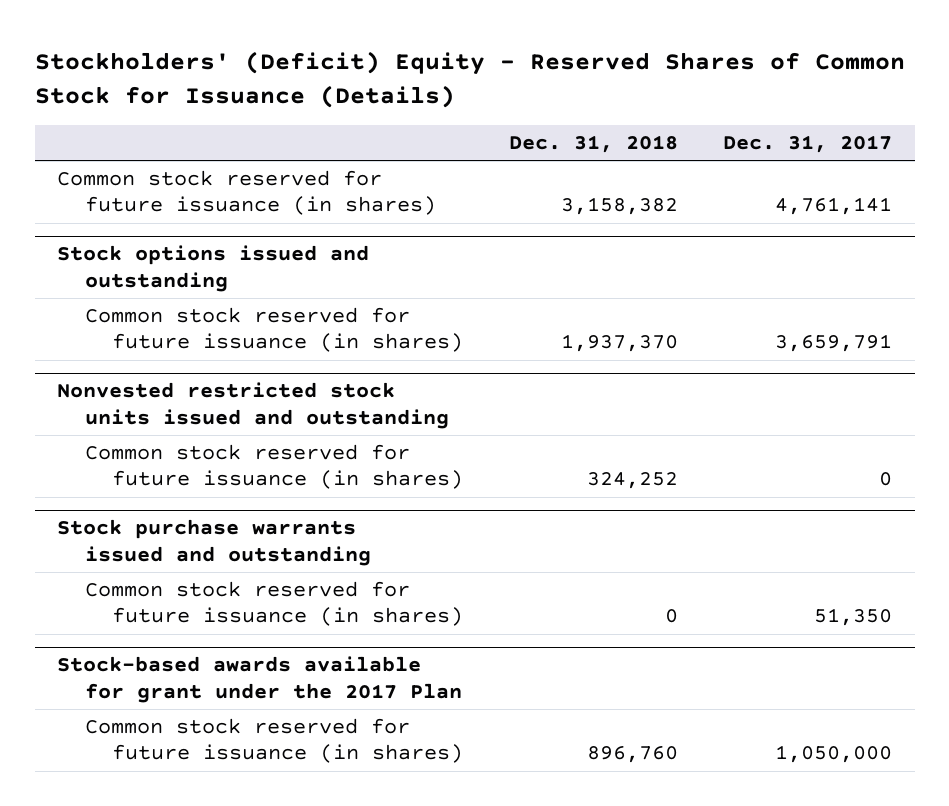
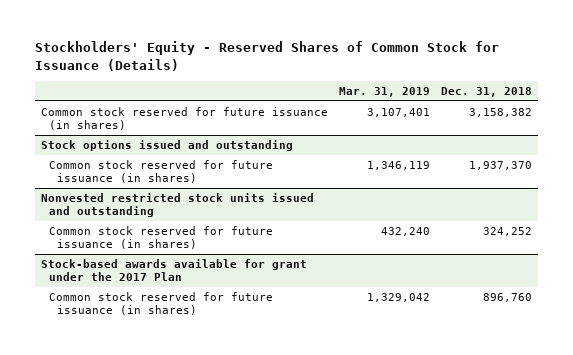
[34,50,905,108] Stockholders' (Deficit) Equity - Reserved Shares of Common Stock for Issuance (Details) -> [34,41,499,71] Stockholders' Equity - Reserved Shares of Common Stock for Issuance (Details)
[722,134,892,153] Dec. 31, 2017 -> none
none -> [338,86,430,97] Mar. 31, 2019
[57,519,371,566] Stock purchase warrants issued and outstanding -> none
[84,581,464,627] Common stock reserved for future issuance (in shares) -> none

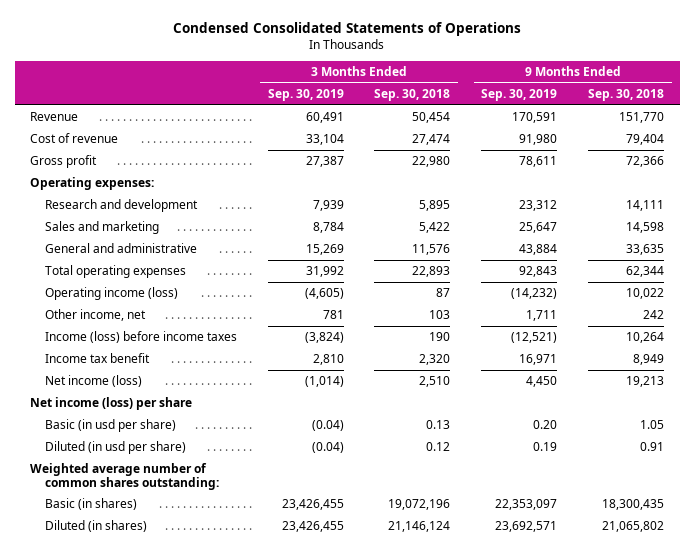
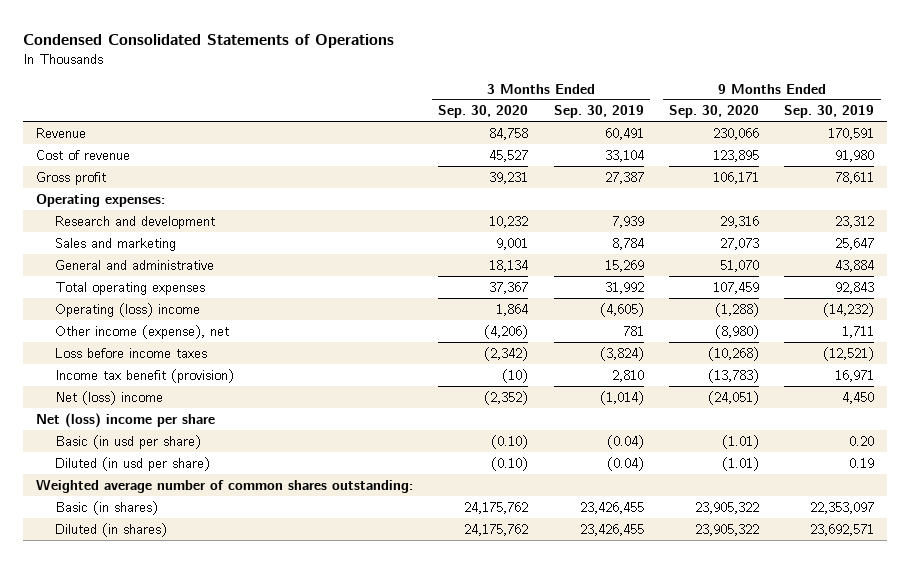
[374,88,451,101] Sep. 30, 2018 -> none
[588,88,665,101] Sep. 30, 2018 -> none
none -> [438,105,529,119] Sep. 30, 2020
none -> [668,105,759,119] Sep. 30, 2020
[44,287,178,301] Operating income (loss) -> [54,302,200,317] Operating (loss) income
[44,309,146,322] Other income, net -> [54,324,229,339] Other income (expense), net
[44,331,237,344] Income (loss) before income taxes -> [54,347,207,358] Loss before income taxes
[44,353,150,364] Income tax benefit -> [54,368,234,383] Income tax benefit (provision)
[44,375,142,388] Net income (loss) -> [54,390,163,405] Net (loss) income
[30,397,193,411] Net income (loss) per share -> [35,412,215,428] Net (loss) income per share

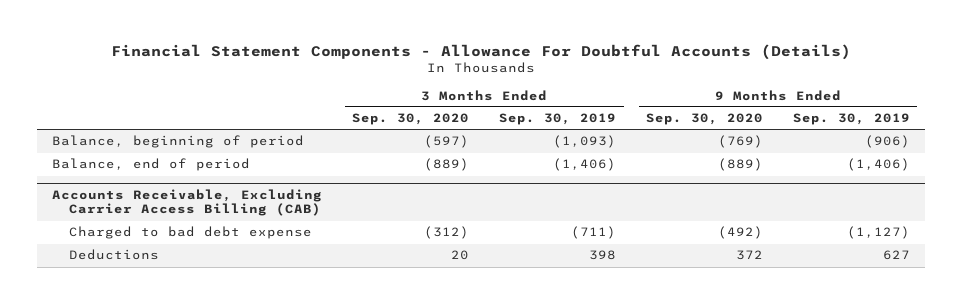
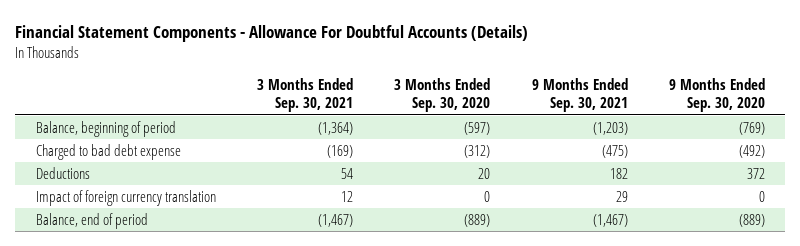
[499,113,617,126] Sep. 30, 2019 -> none
[792,113,910,126] Sep. 30, 2019 -> none
none -> [256,78,353,113] 3 Months Ended Sep. 30, 2021
none -> [531,78,628,113] 9 Months Ended Sep. 30, 2021
[52,188,323,217] Accounts Receivable, Excluding Carrier Access Billing (CAB) -> none
none -> [35,189,216,206] Impact of foreign currency translation
[52,158,251,172] Balance, end of period -> [35,212,148,229] Balance, end of period

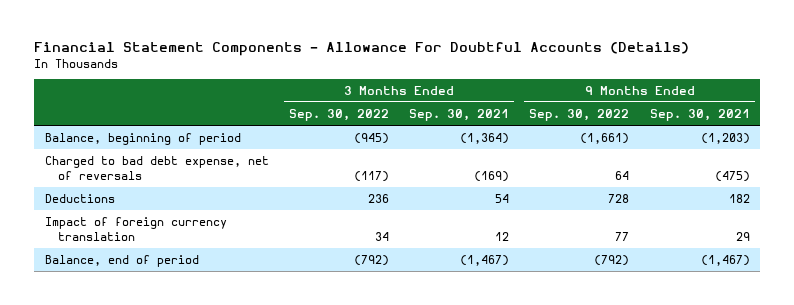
[394,78,491,113] 3 Months Ended Sep. 30, 2020 -> none
[668,78,765,113] 9 Months Ended Sep. 30, 2020 -> none
none -> [288,108,389,121] Sep. 30, 2022
none -> [529,108,630,121] Sep. 30, 2022
[35,143,181,160] Charged to bad debt expense -> [44,155,269,180] Charged to bad debt expense, net of reversals

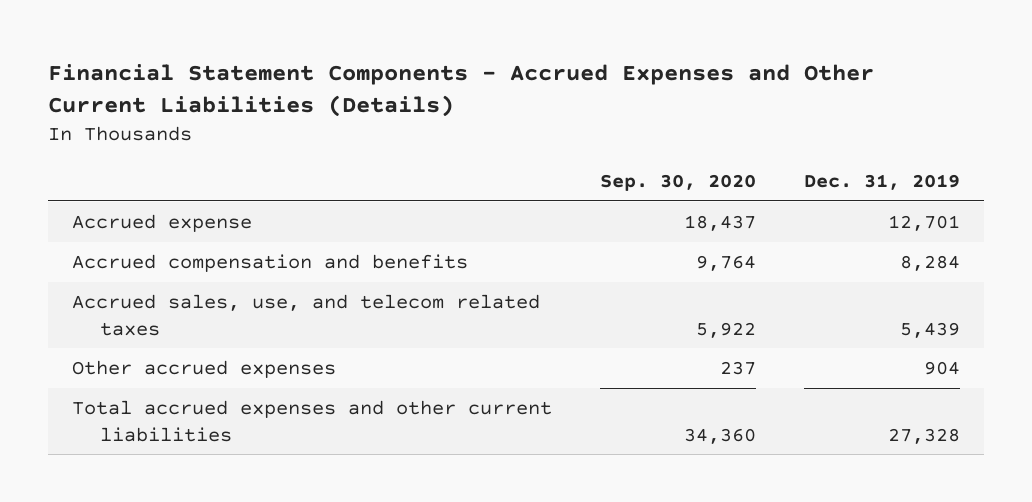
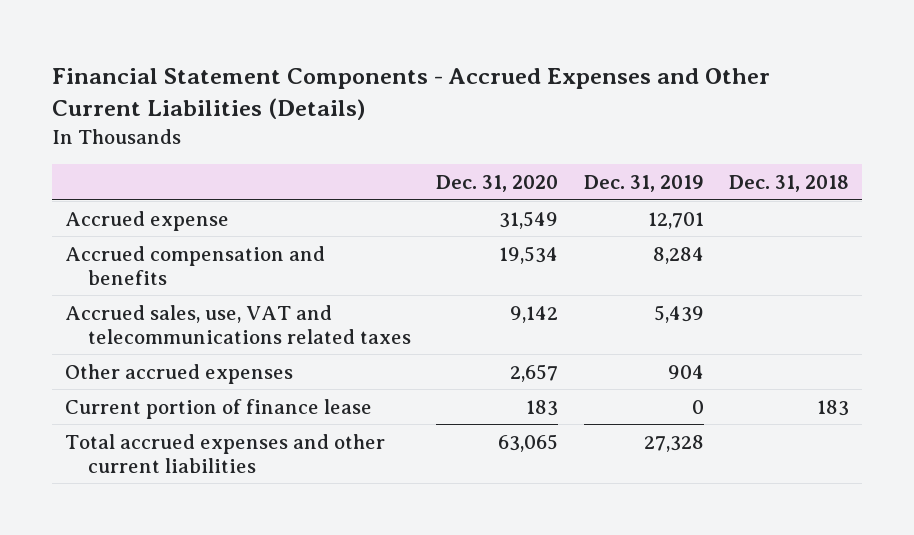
[600,173,757,191] Sep. 30, 2020 -> none
none -> [436,175,559,193] Dec. 31, 2020
none -> [729,175,850,193] Dec. 31, 2018
[71,293,540,336] Accrued sales, use, and telecom related taxes -> [64,304,411,344] Accrued sales, use, VAT and telecommunications related taxes
none -> [64,398,372,419] Current portion of finance lease

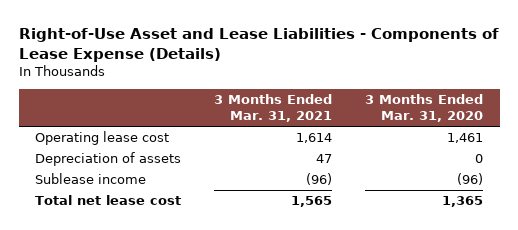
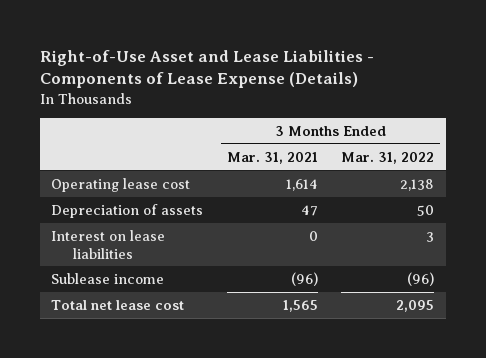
[365,94,484,123] 3 Months Ended Mar. 31, 2020 -> none
none -> [341,151,435,164] Mar. 31, 2022
none -> [51,229,166,259] Interest on lease liabilities

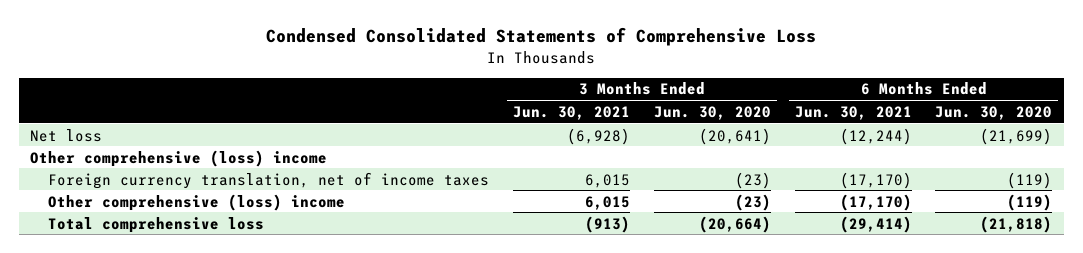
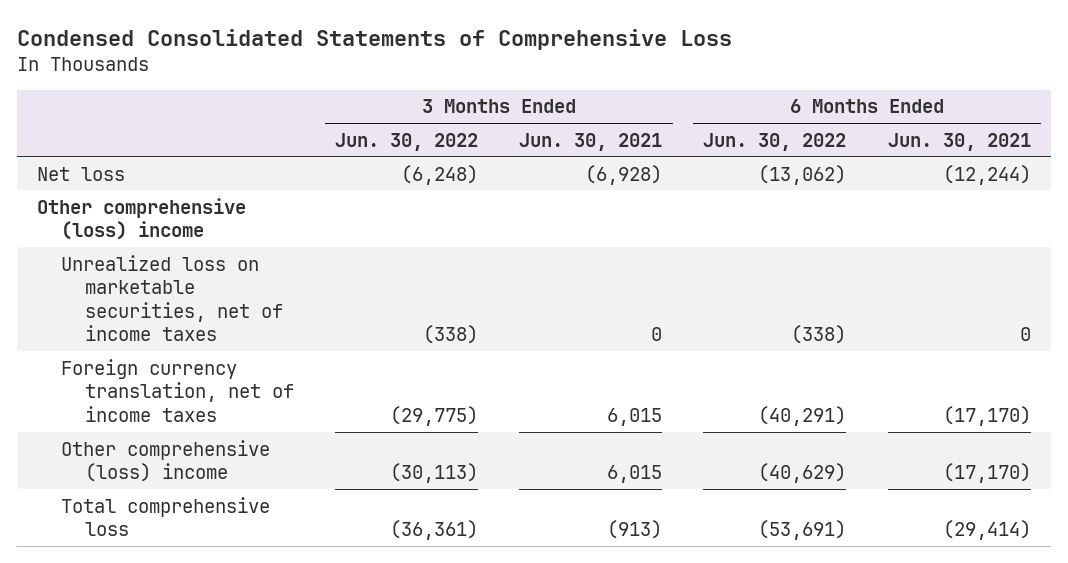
[653,105,771,120] Jun. 30, 2020 -> none
[935,105,1053,120] Jun. 30, 2020 -> none
none -> [335,132,479,151] Jun. 30, 2022
none -> [703,132,847,151] Jun. 30, 2022
none -> [61,254,284,342] Unrealized loss on marketable securities, net of income taxes

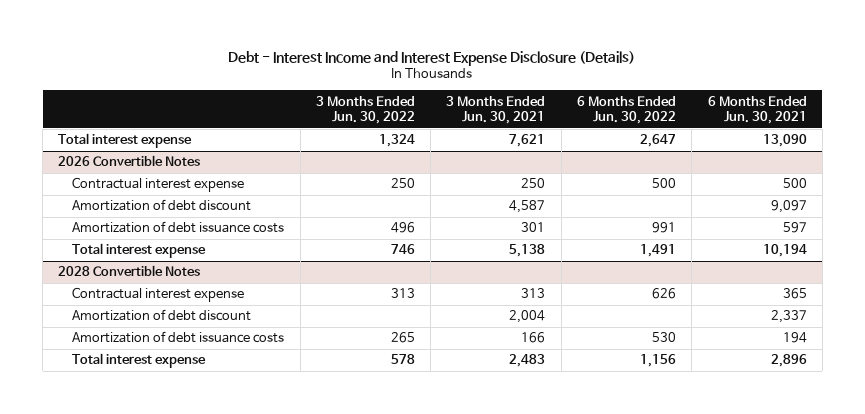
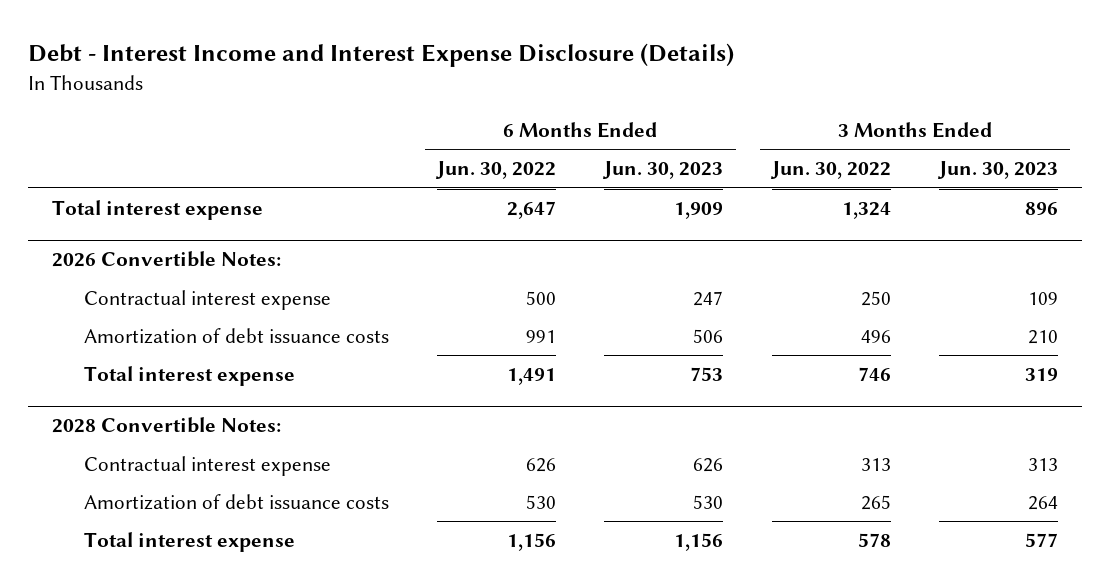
[446,95,546,125] 3 Months Ended Jun. 30, 2021 -> none
[707,95,807,125] 6 Months Ended Jun. 30, 2021 -> none
none -> [602,161,724,180] Jun. 30, 2023
none -> [937,161,1059,180] Jun. 30, 2023
[58,155,201,167] 2026 Convertible Notes -> [52,251,282,268] 2026 Convertible Notes:
[72,199,252,212] Amortization of debt discount -> none
[58,265,201,277] 2028 Convertible Notes -> [52,417,282,434] 2028 Convertible Notes:
[72,309,252,322] Amortization of debt discount -> none

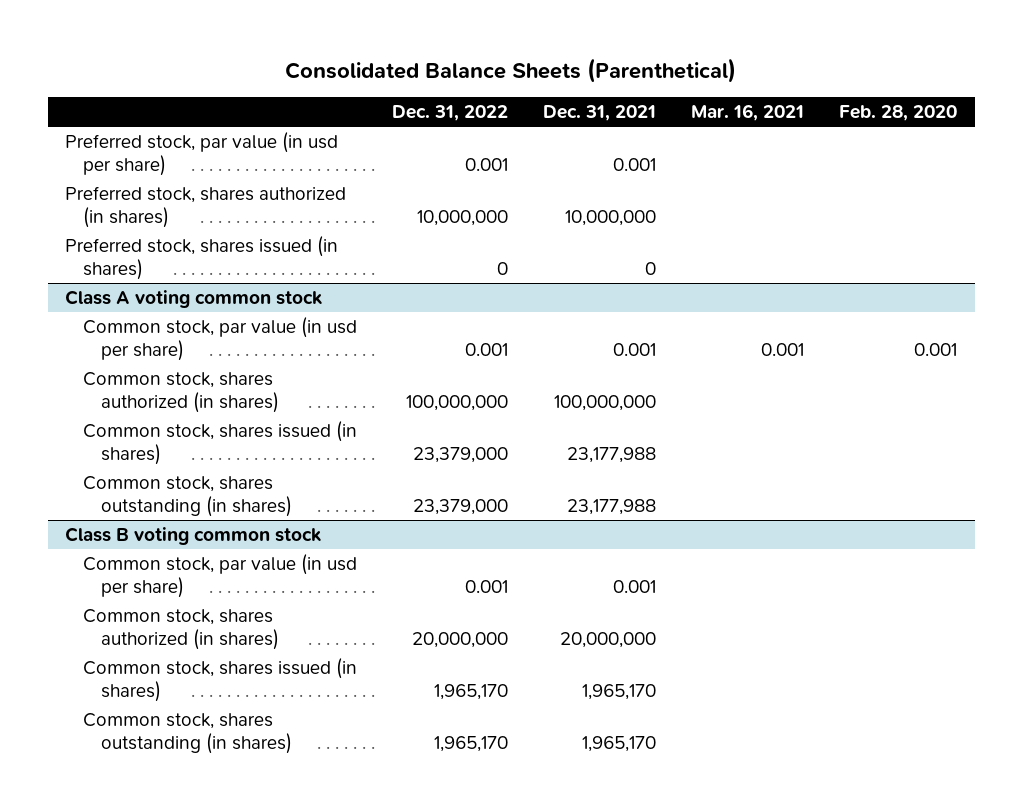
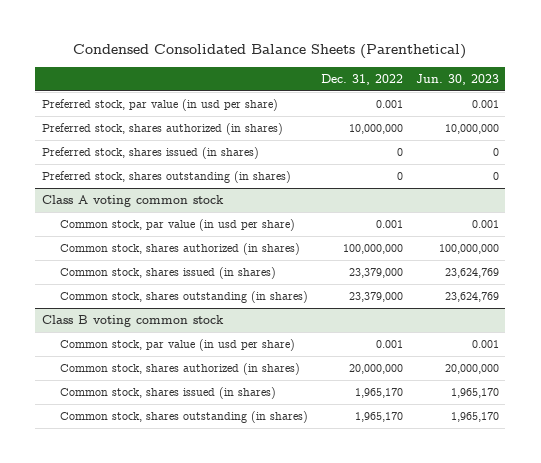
[285,57,737,83] Consolidated Balance Sheets (Parenthetical) -> [73,44,467,60] Condensed Consolidated Balance Sheets (Parenthetical)
[543,105,657,122] Dec. 31, 2021 -> none
[691,104,805,122] Mar. 16, 2021 -> none
[839,105,958,122] Feb. 28, 2020 -> none
none -> [415,73,499,85] Jun. 30, 2023
none -> [41,171,291,184] Preferred stock, shares outstanding (in shares)

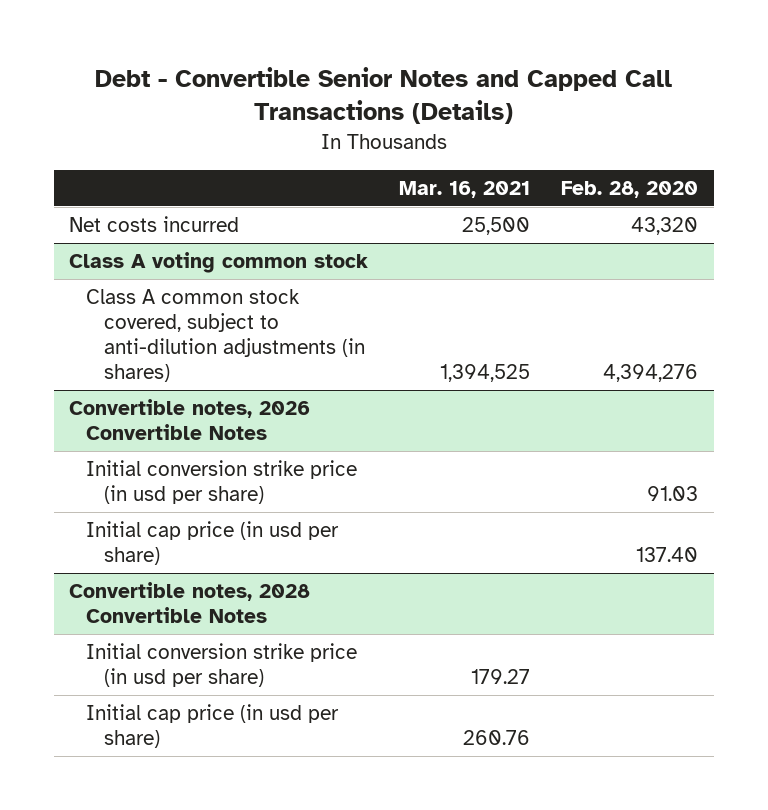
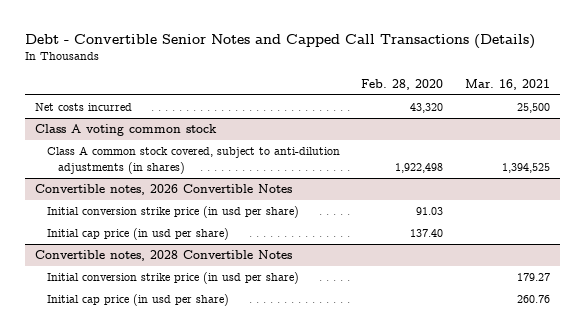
[603,364,699,383] 4,394,276 -> [395,162,444,173] 1,922,498

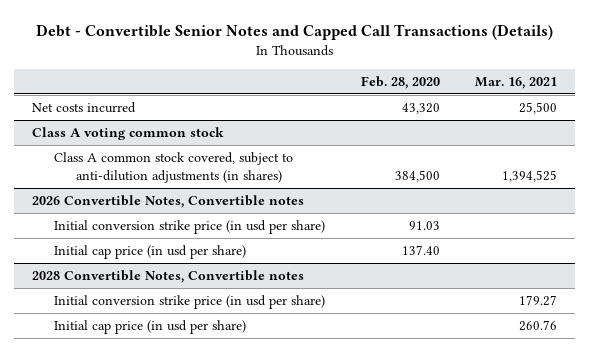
[395,162,444,173] 1,922,498 -> [394,169,440,182] 384,500
[35,184,293,196] Convertible notes, 2026 Convertible Notes -> [32,194,305,208] 2026 Convertible Notes, Convertible notes
[35,250,293,262] Convertible notes, 2028 Convertible Notes -> [32,269,305,283] 2028 Convertible Notes, Convertible notes

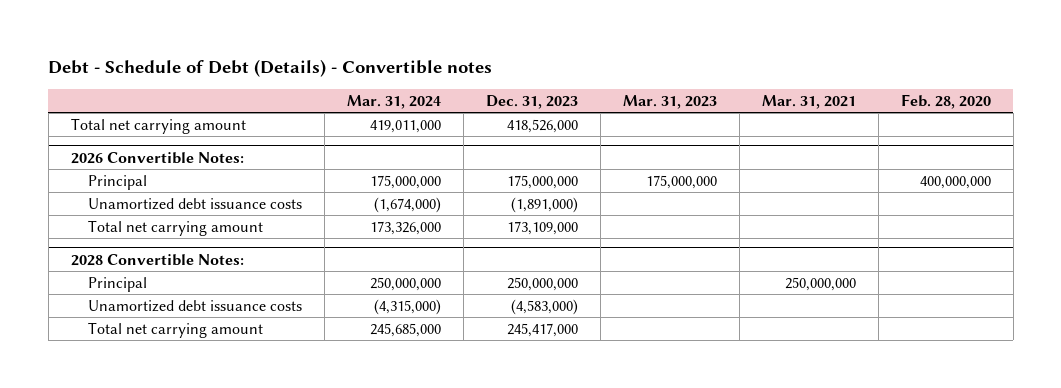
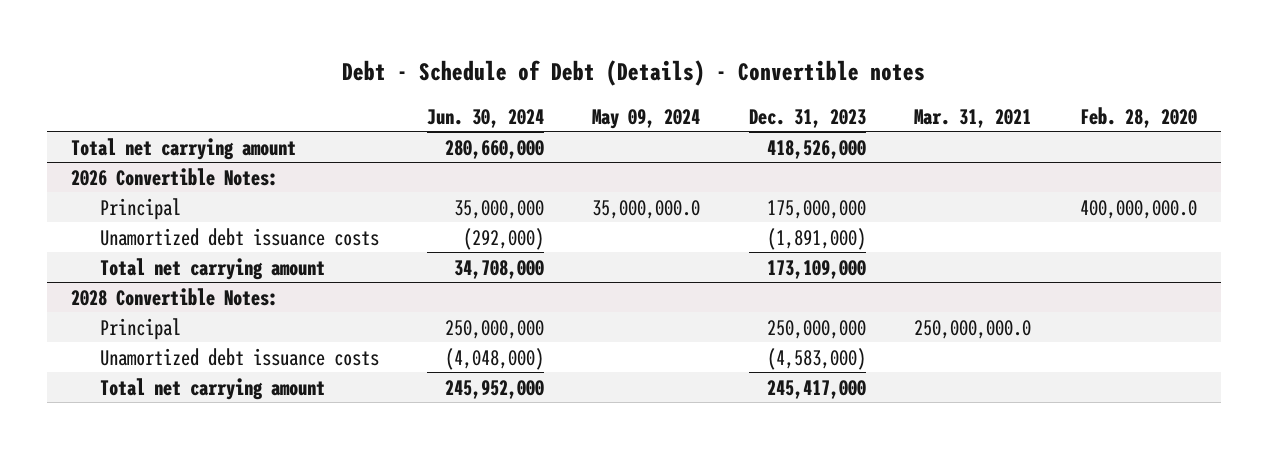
[347,94,442,109] Mar. 31, 2024 -> none
[622,94,717,109] Mar. 31, 2023 -> none
none -> [427,108,545,128] Jun. 30, 2024
none -> [592,108,701,129] May 09, 2024
[919,175,991,189] 400,000,000 -> [1079,199,1197,219] 400,000,000.0
[784,276,856,291] 250,000,000 -> [914,319,1032,339] 250,000,000.0

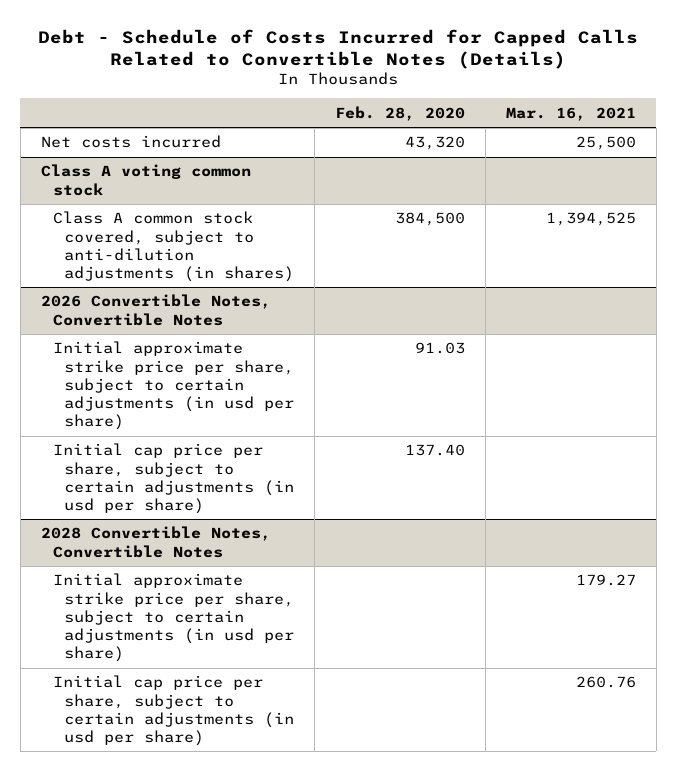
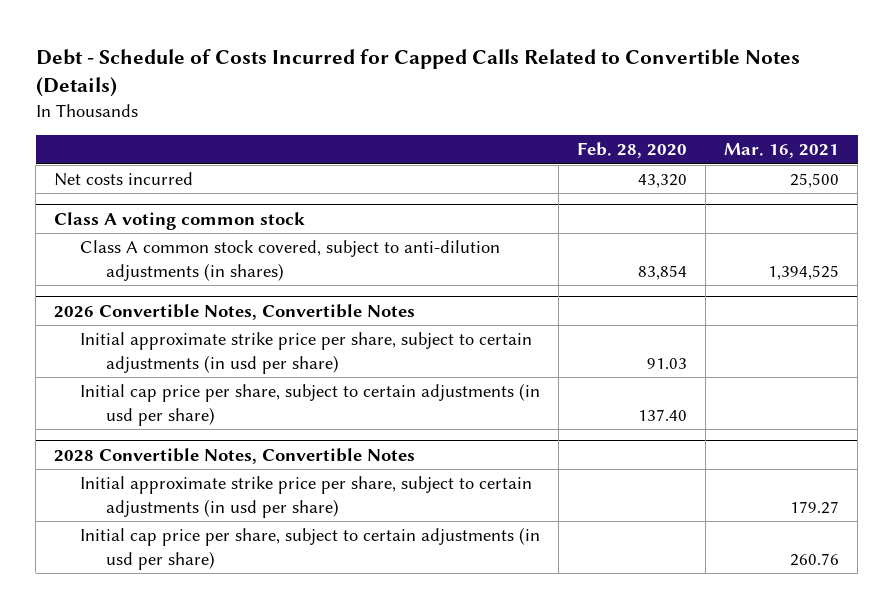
[394,212,465,227] 384,500 -> [638,264,688,280] 83,854

